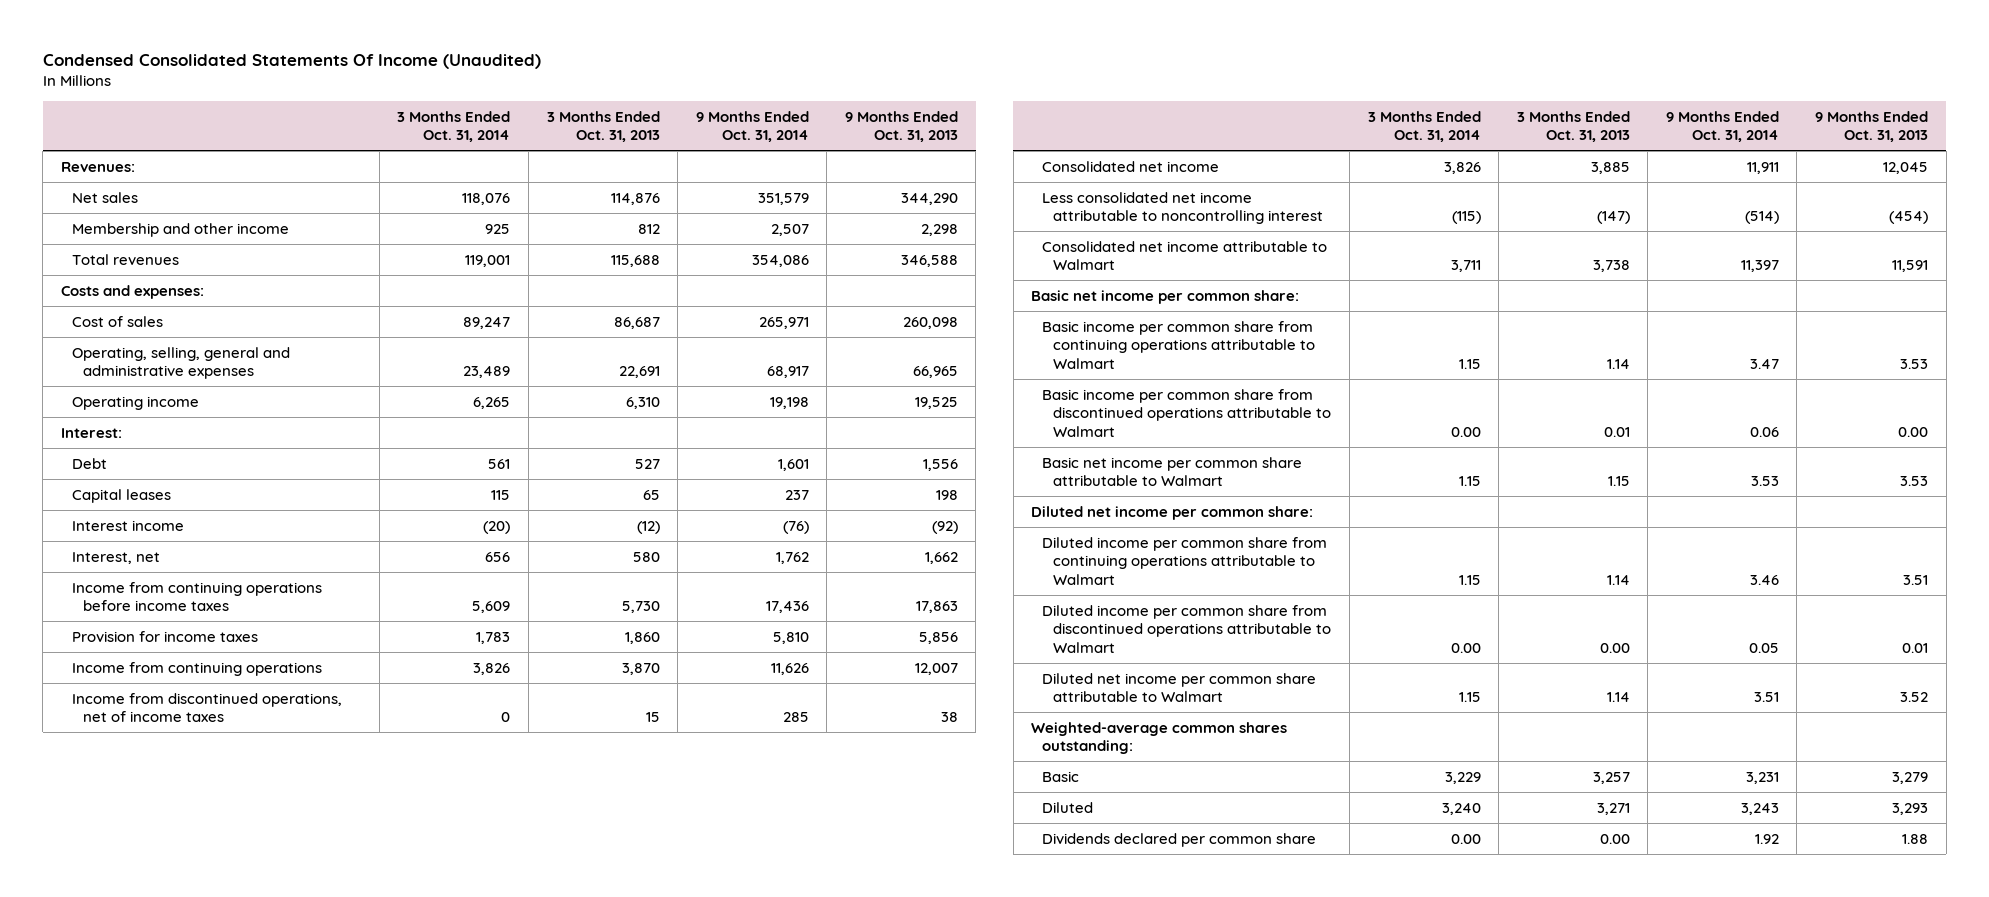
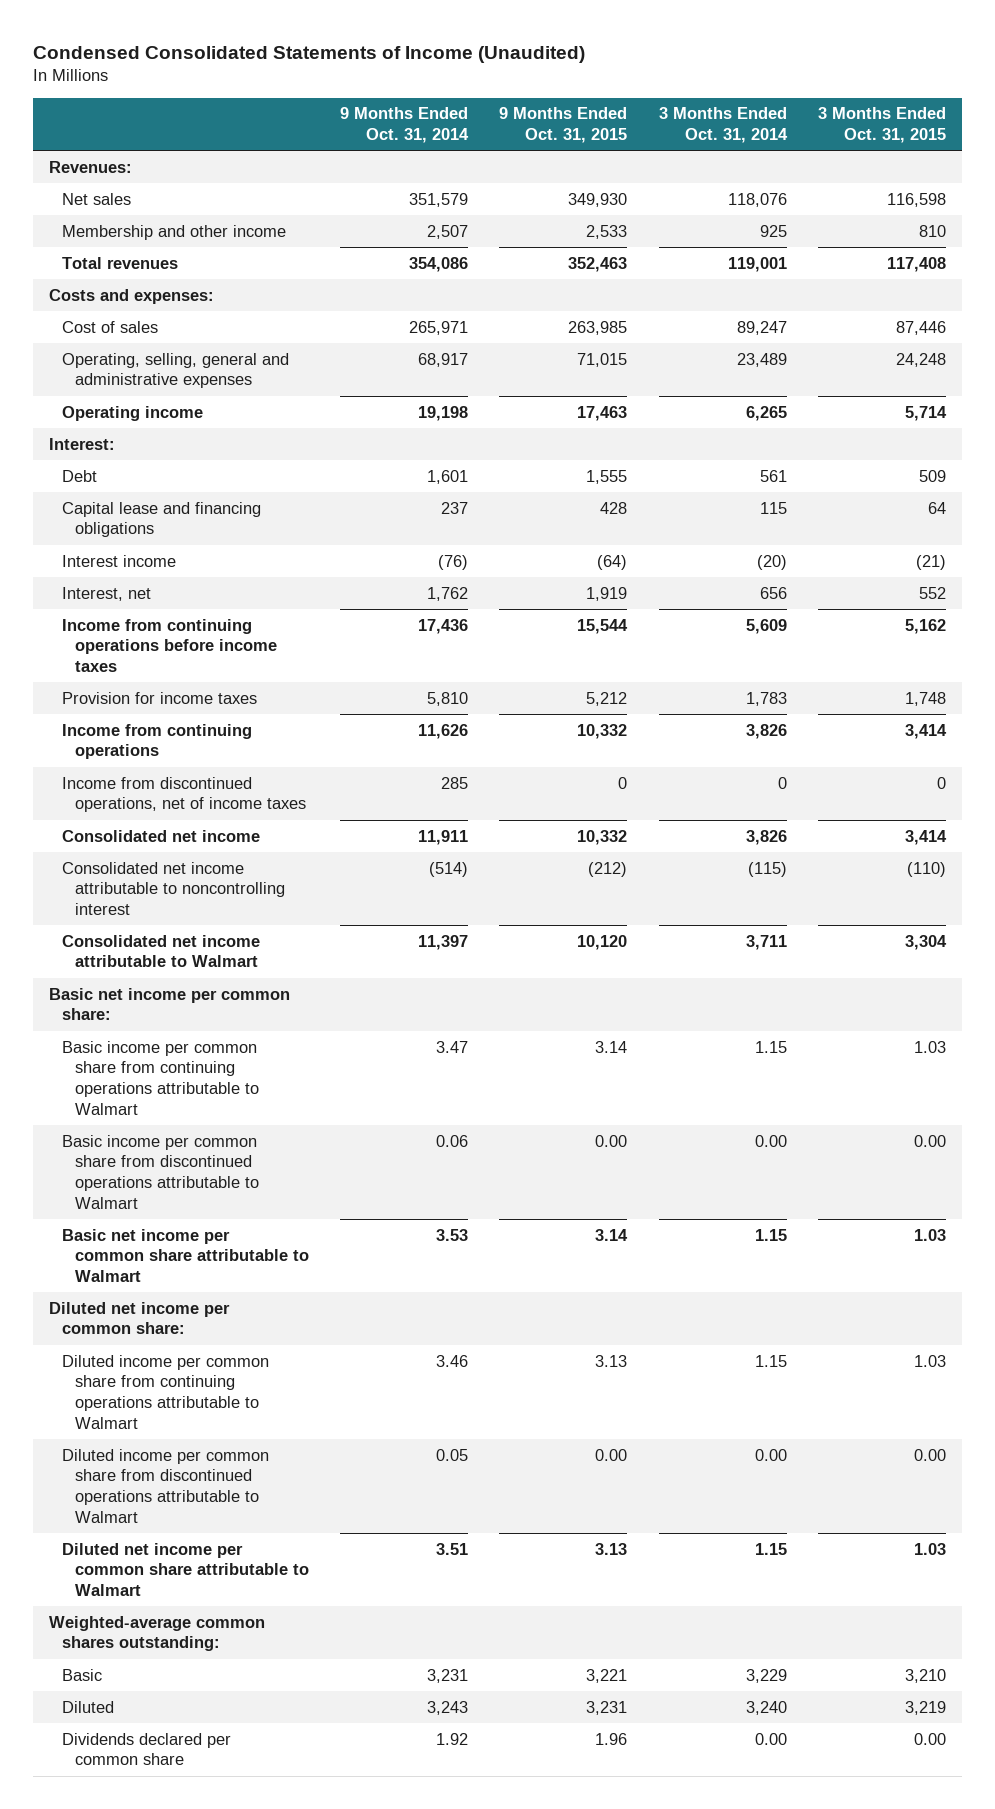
[42,54,541,70] Condensed Consolidated Statements Of Income (Unaudited) -> [33,45,586,63] Condensed Consolidated Statements of Income (Unaudited)
[546,110,660,143] 3 Months Ended Oct. 31, 2013 -> none
[844,110,958,143] 9 Months Ended Oct. 31, 2013 -> none
none -> [499,107,628,143] 9 Months Ended Oct. 31, 2015
none -> [817,107,946,143] 3 Months Ended Oct. 31, 2015
[72,488,172,503] Capital leases -> [61,501,261,538] Capital lease and financing obligations
[1042,191,1324,225] Less consolidated net income attributable to noncontrolling interest -> [61,861,285,916] Consolidated net income attributable to noncontrolling interest

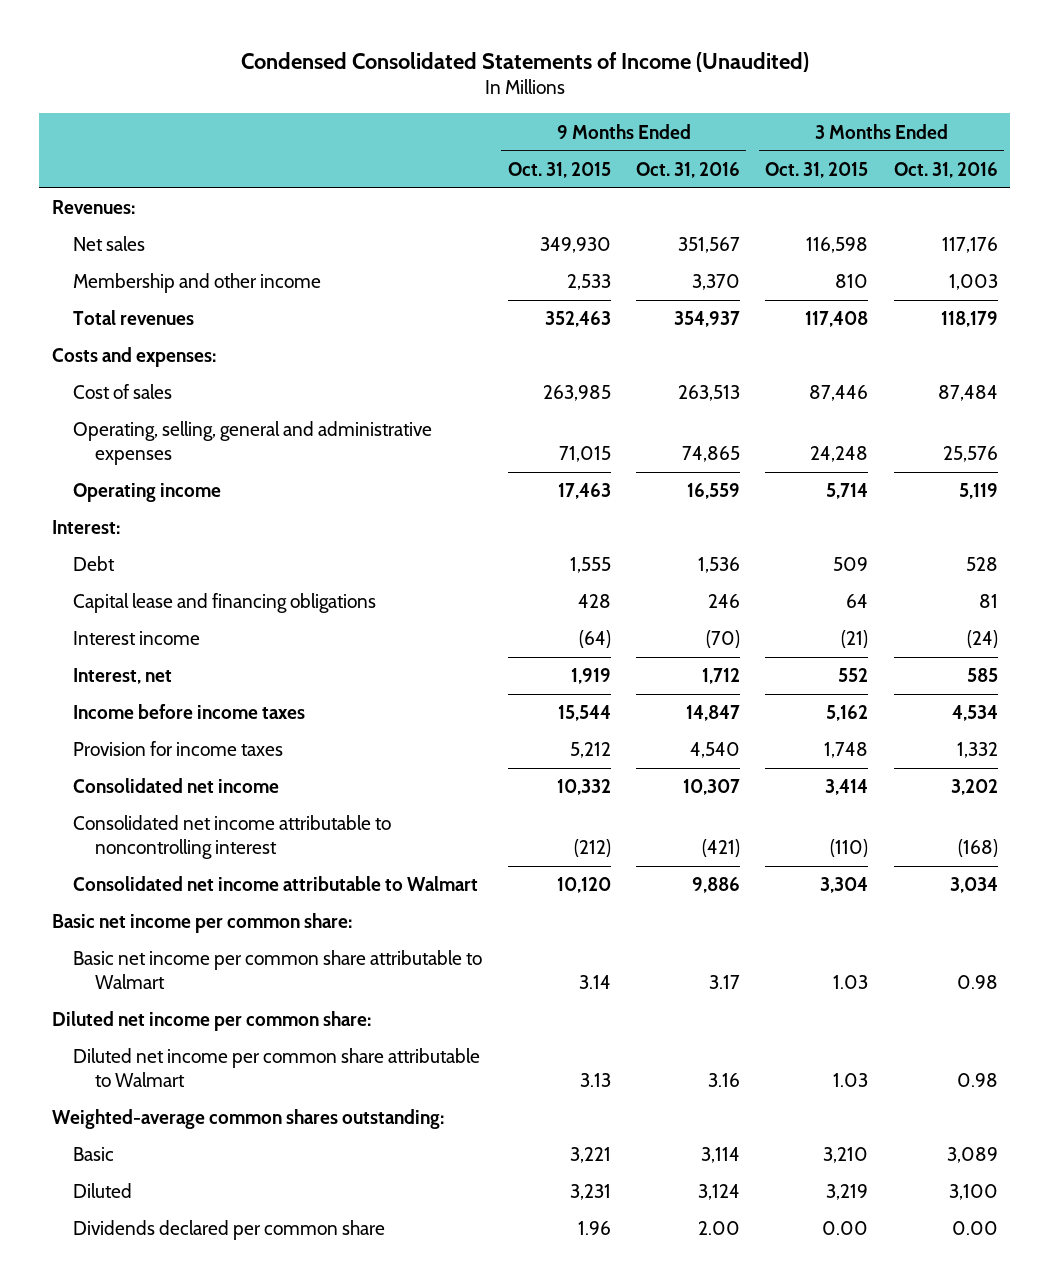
[340,107,470,143] 9 Months Ended Oct. 31, 2014 -> none
[658,107,788,143] 3 Months Ended Oct. 31, 2014 -> none
none -> [636,161,741,178] Oct. 31, 2016
none -> [893,161,998,178] Oct. 31, 2016
[61,618,277,673] Income from continuing operations before income taxes -> [73,704,306,720] Income before income taxes
[61,723,252,760] Income from continuing operations -> none
[61,776,306,813] Income from discontinued operations, net of income taxes -> none
[61,1040,259,1116] Basic income per common share from continuing operations attributable to Walmart -> none
[61,1134,259,1210] Basic income per common share from discontinued operations attributable to Walmart -> none
[61,1354,269,1430] Diluted income per common share from continuing operations attributable to Walmart -> none
[61,1448,269,1524] Diluted income per common share from discontinued operations attributable to Walmart -> none

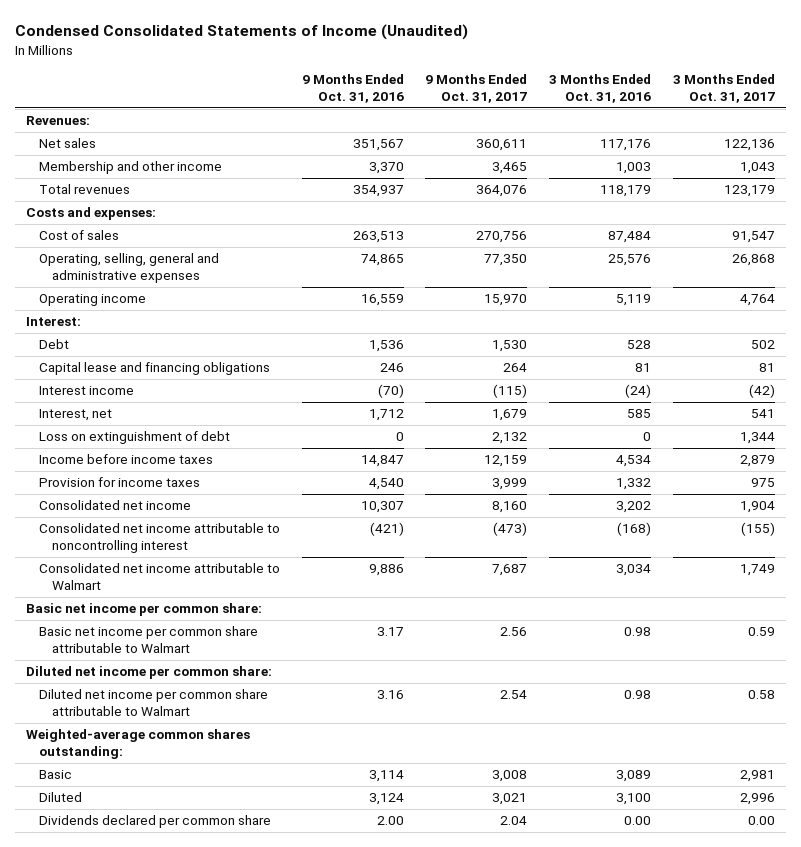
[507,161,611,178] Oct. 31, 2015 -> none
[765,161,869,178] Oct. 31, 2015 -> none
none -> [425,74,528,104] 9 Months Ended Oct. 31, 2017
none -> [672,74,775,104] 3 Months Ended Oct. 31, 2017
none -> [38,431,230,445] Loss on extinguishment of debt

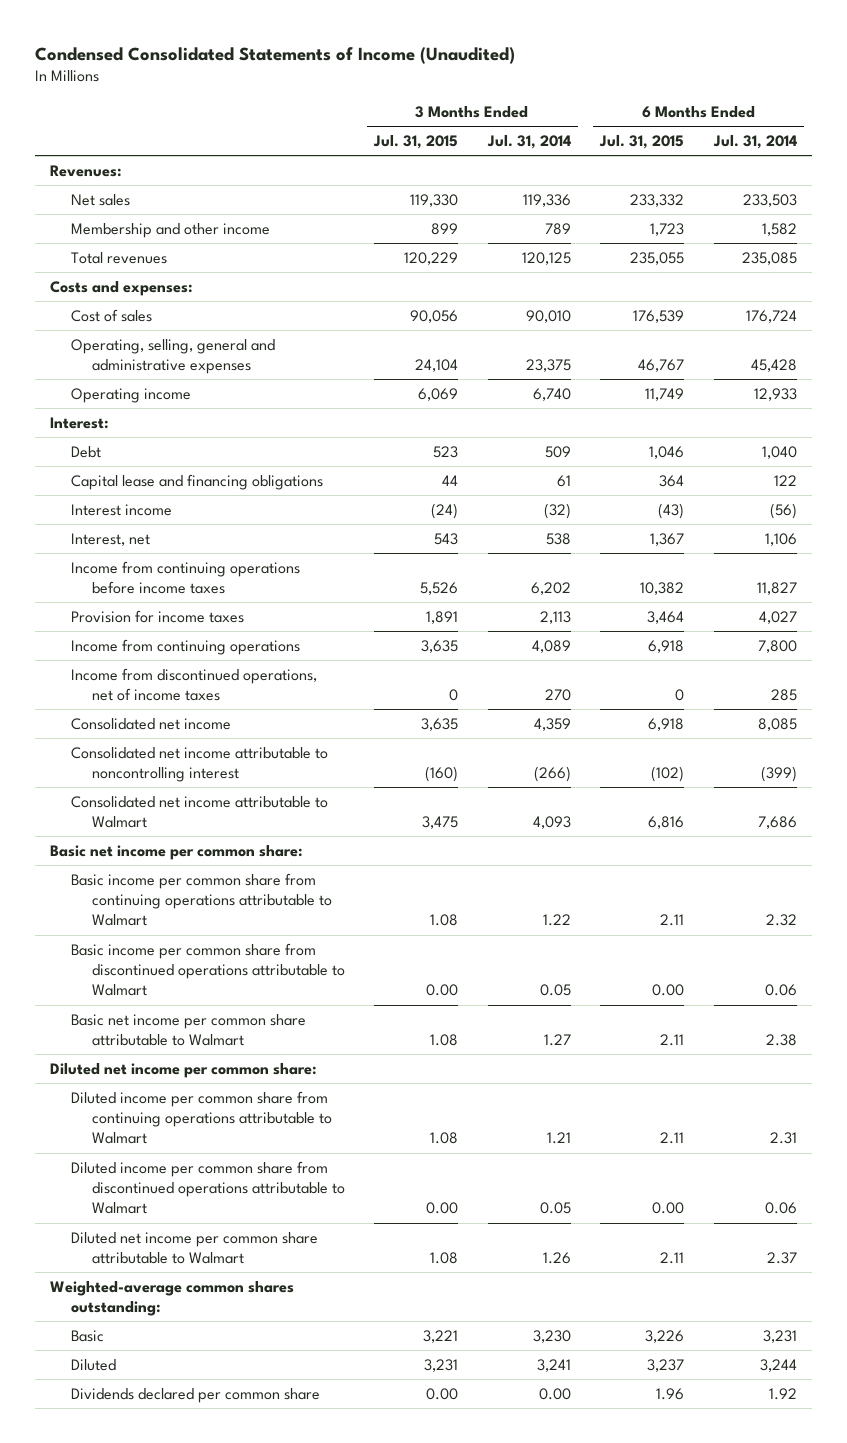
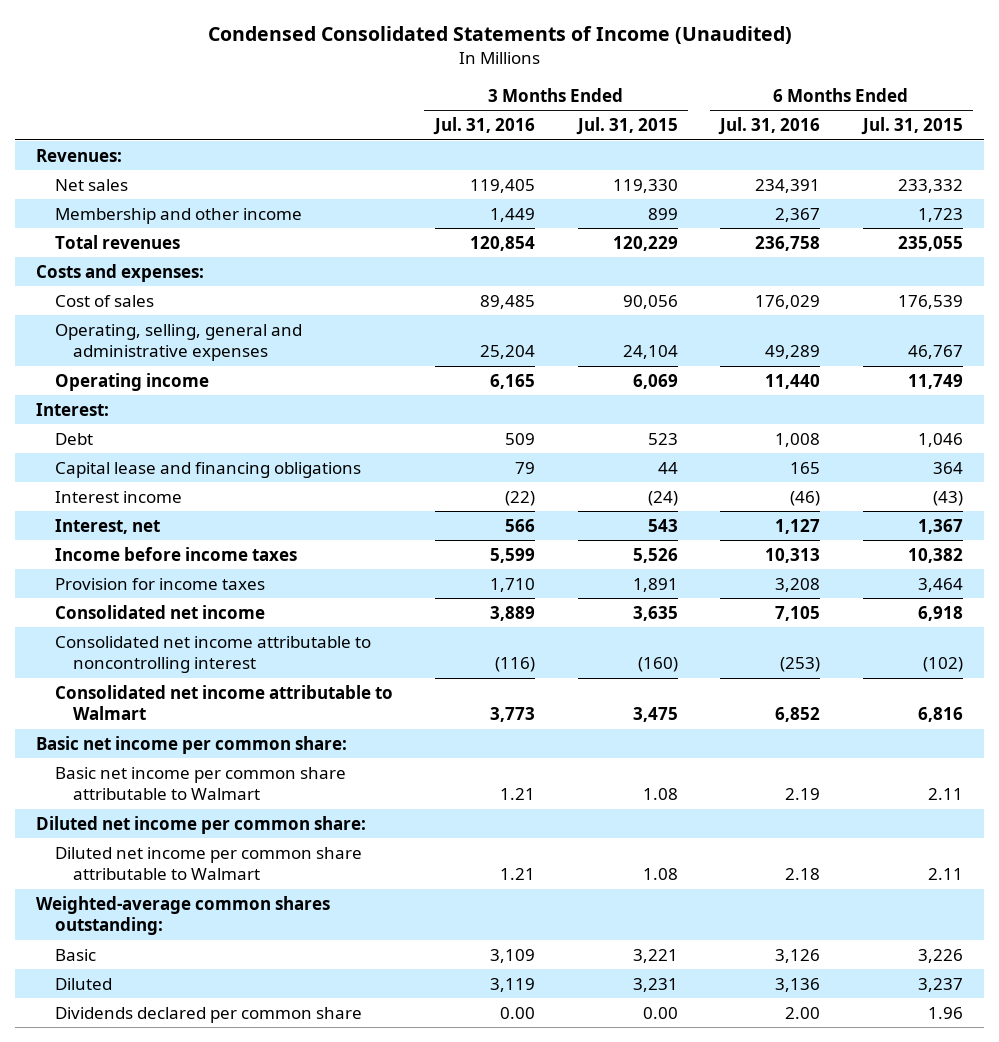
[486,135,571,150] Jul. 31, 2014 -> none
[712,135,797,150] Jul. 31, 2014 -> none
none -> [433,117,536,136] Jul. 31, 2016
none -> [718,117,821,136] Jul. 31, 2016
[70,560,300,595] Income from continuing operations before income taxes -> [54,546,297,561] Income before income taxes
[70,638,300,655] Income from continuing operations -> none
[70,667,317,702] Income from discontinued operations, net of income taxes -> none
[70,872,332,927] Basic income per common share from continuing operations attributable to Walmart -> none
[70,942,345,997] Basic income per common share from discontinued operations attributable to Walmart -> none
[70,1090,332,1145] Diluted income per common share from continuing operations attributable to Walmart -> none
[70,1160,345,1215] Diluted income per common share from discontinued operations attributable to Walmart -> none

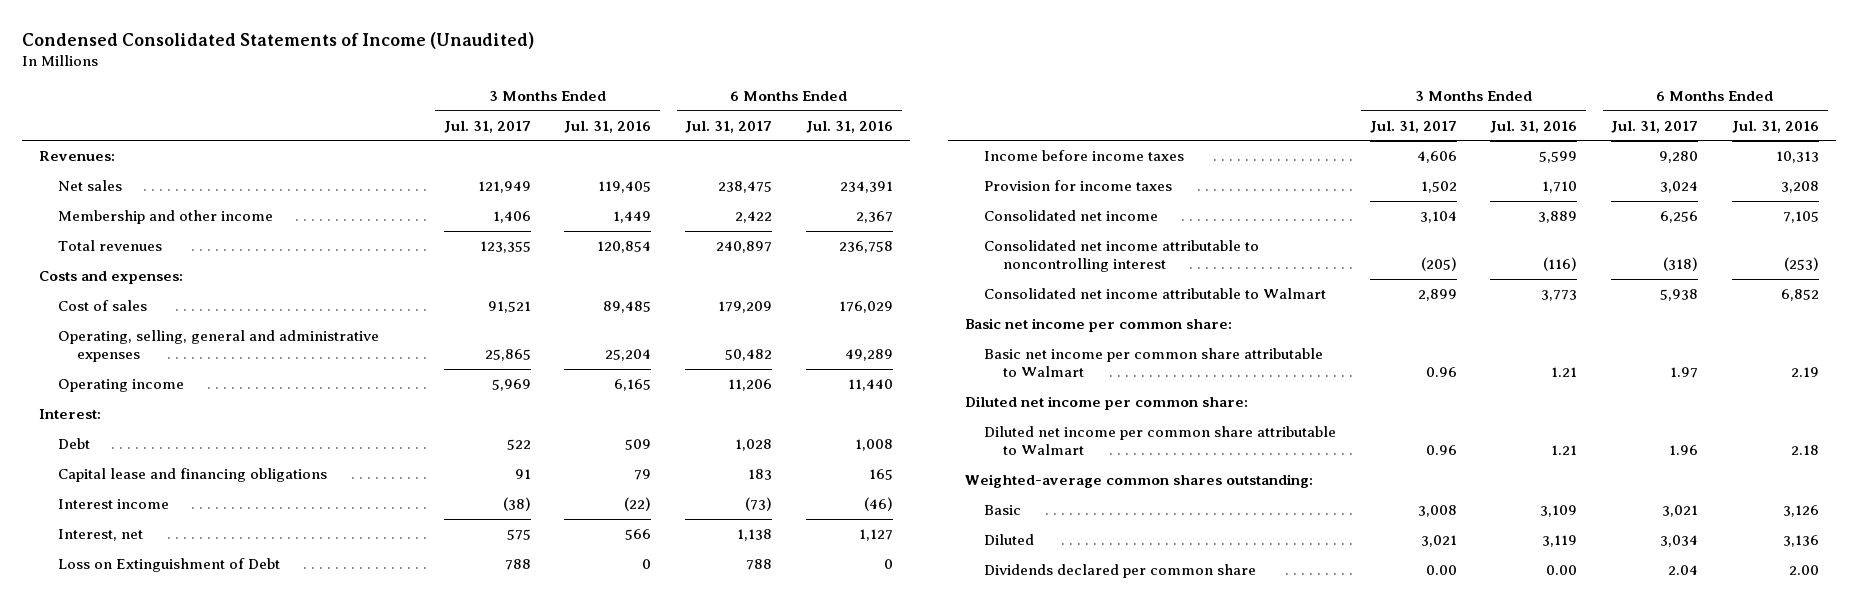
[575,117,678,136] Jul. 31, 2015 -> none
[860,117,963,136] Jul. 31, 2015 -> none
none -> [443,120,531,133] Jul. 31, 2017
none -> [685,120,773,133] Jul. 31, 2017
none -> [57,558,280,573] Loss on Extinguishment of Debt

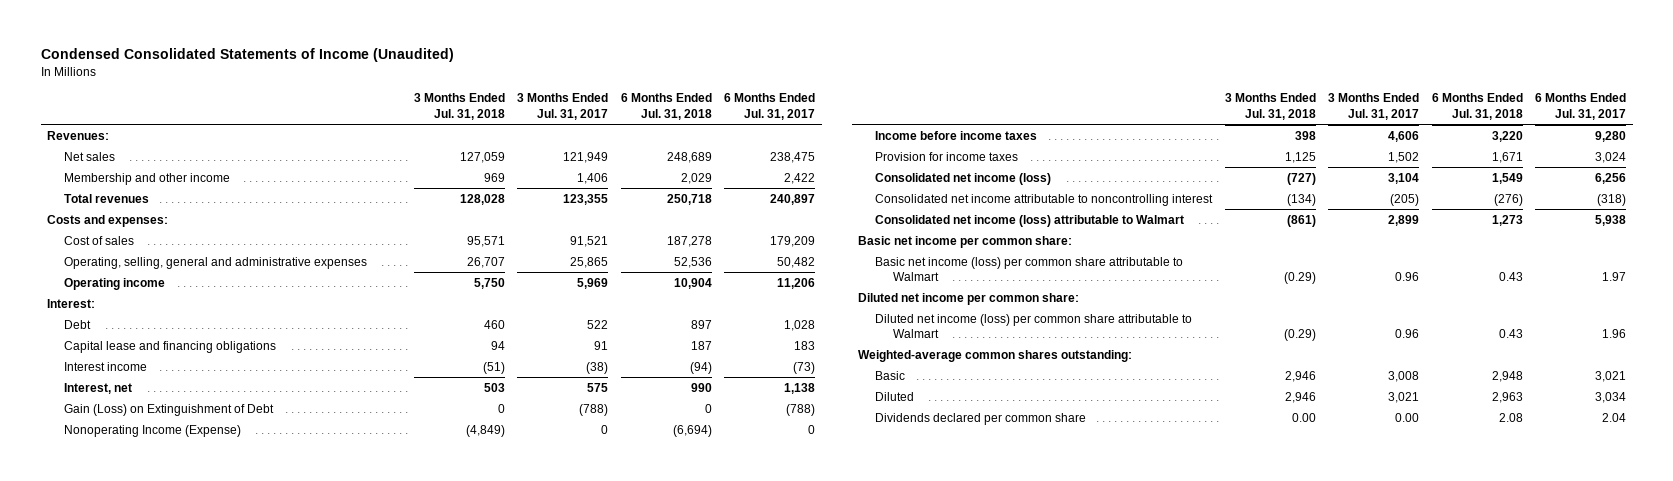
[564,120,652,133] Jul. 31, 2016 -> none
[806,120,894,133] Jul. 31, 2016 -> none
none -> [413,93,505,120] 3 Months Ended Jul. 31, 2018
none -> [620,93,712,120] 6 Months Ended Jul. 31, 2018
[57,558,280,573] Loss on Extinguishment of Debt -> [64,403,275,416] Gain (Loss) on Extinguishment of Debt
[504,559,531,571] 788 -> [579,403,609,416] (788)
[746,559,773,571] 788 -> [786,403,816,416] (788)
none -> [64,424,242,437] Nonoperating Income (Expense)
[983,210,1158,222] Consolidated net income -> [875,172,1052,185] Consolidated net income (loss)
[983,288,1326,300] Consolidated net income attributable to Walmart -> [875,214,1185,227] Consolidated net income (loss) attributable to Walmart
[983,348,1323,378] Basic net income per common share attributable to Walmart -> [875,256,1184,282] Basic net income (loss) per common share attributable to Walmart
[983,426,1336,456] Diluted net income per common share attributable to Walmart -> [875,313,1193,339] Diluted net income (loss) per common share attributable to Walmart

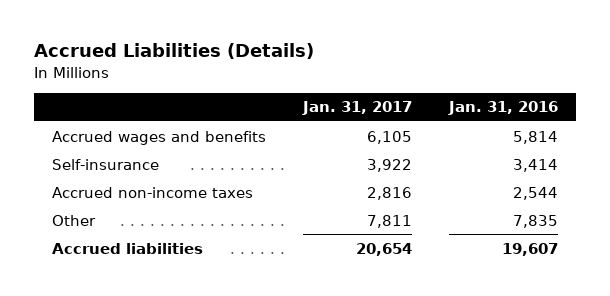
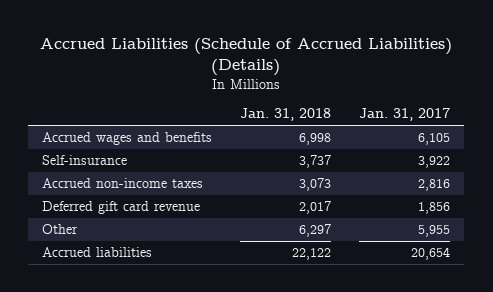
[33,43,314,60] Accrued Liabilities (Details) -> [40,38,453,77] Accrued Liabilities (Schedule of Accrued Liabilities) (Details)
[447,101,558,116] Jan. 31, 2016 -> none
none -> [240,108,332,122] Jan. 31, 2018
none -> [42,201,201,215] Deferred gift card revenue
[367,214,413,228] 7,811 -> [418,225,451,238] 5,955

